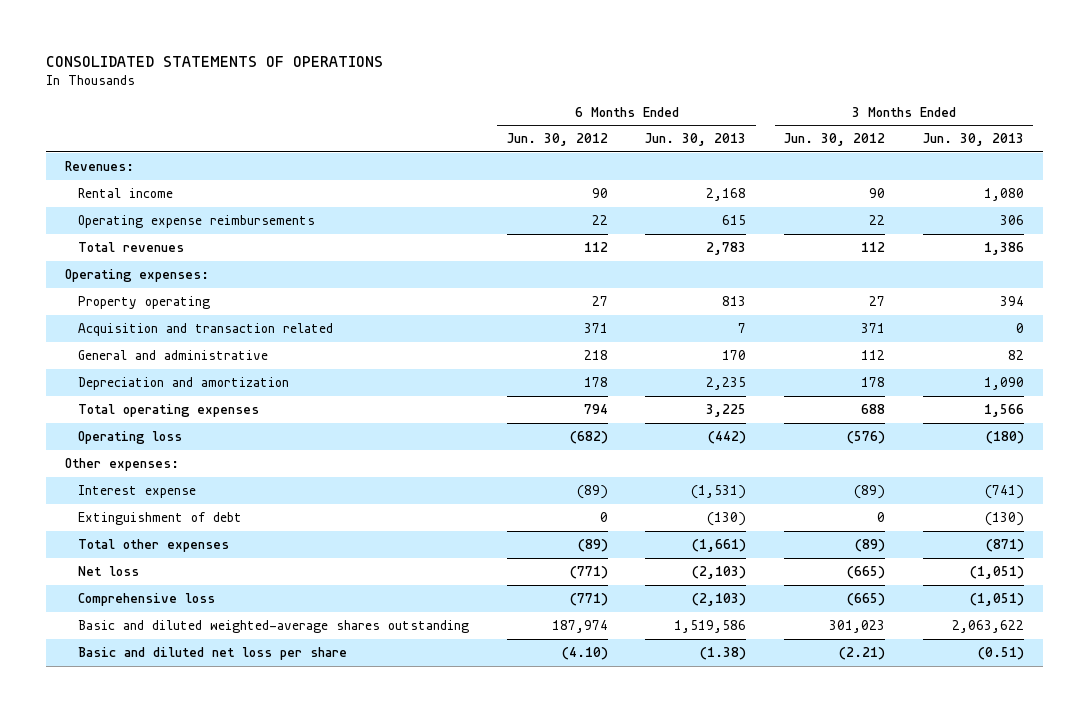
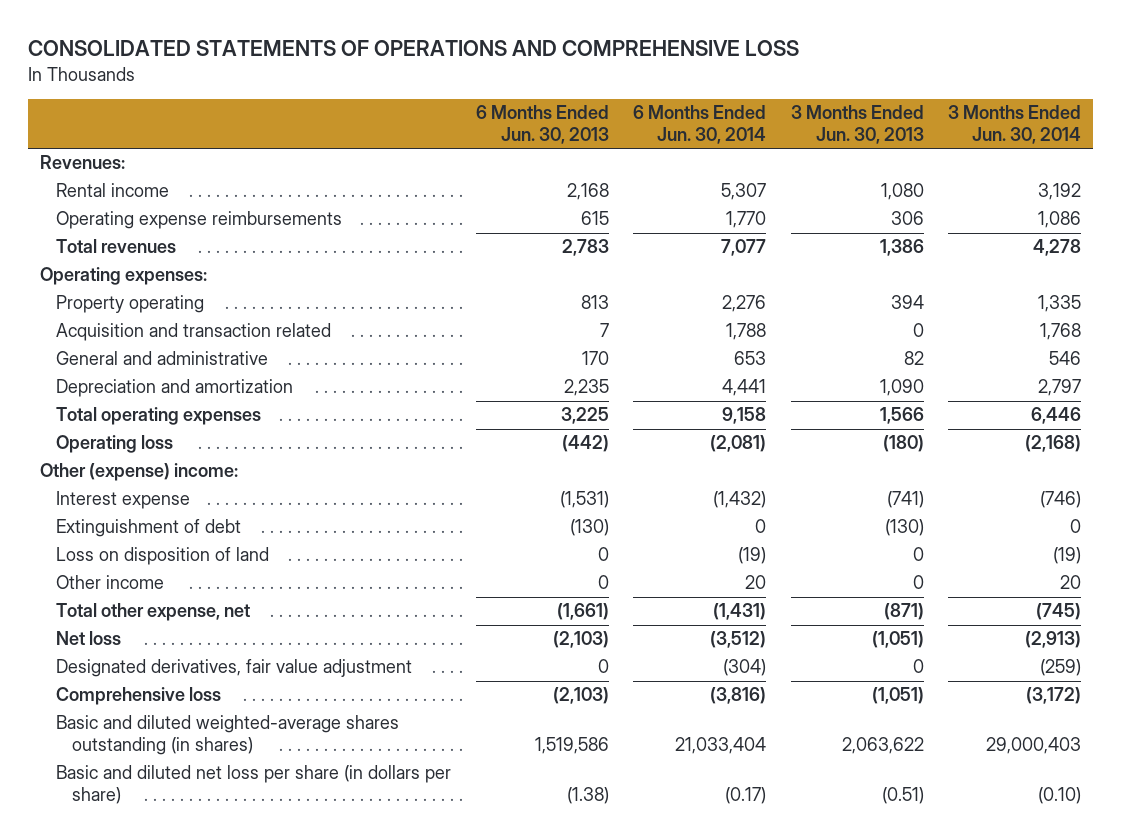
[46,56,384,68] CONSOLIDATED STATEMENTS OF OPERATIONS -> [27,40,799,57] CONSOLIDATED STATEMENTS OF OPERATIONS AND COMPREHENSIVE LOSS
[506,133,608,147] Jun. 30, 2012 -> none
[784,133,886,147] Jun. 30, 2012 -> none
none -> [633,105,767,145] 6 Months Ended Jun. 30, 2014
none -> [948,105,1082,145] 3 Months Ended Jun. 30, 2014
[64,457,179,471] Other expenses: -> none
none -> [39,463,238,482] Other (expense) income:
none -> [56,547,270,566] Loss on disposition of land
none -> [56,575,165,590] Other income
[78,538,230,552] Total other expenses -> [56,603,251,622] Total other expense, net
none -> [56,659,413,678] Designated derivatives, fair value adjustment
[78,619,470,633] Basic and diluted weighted-average shares outstanding -> [56,715,400,756] Basic and diluted weighted-average shares outstanding (in shares)
[78,646,348,660] Basic and diluted net loss per share -> [56,765,452,805] Basic and diluted net loss per share (in dollars per share)

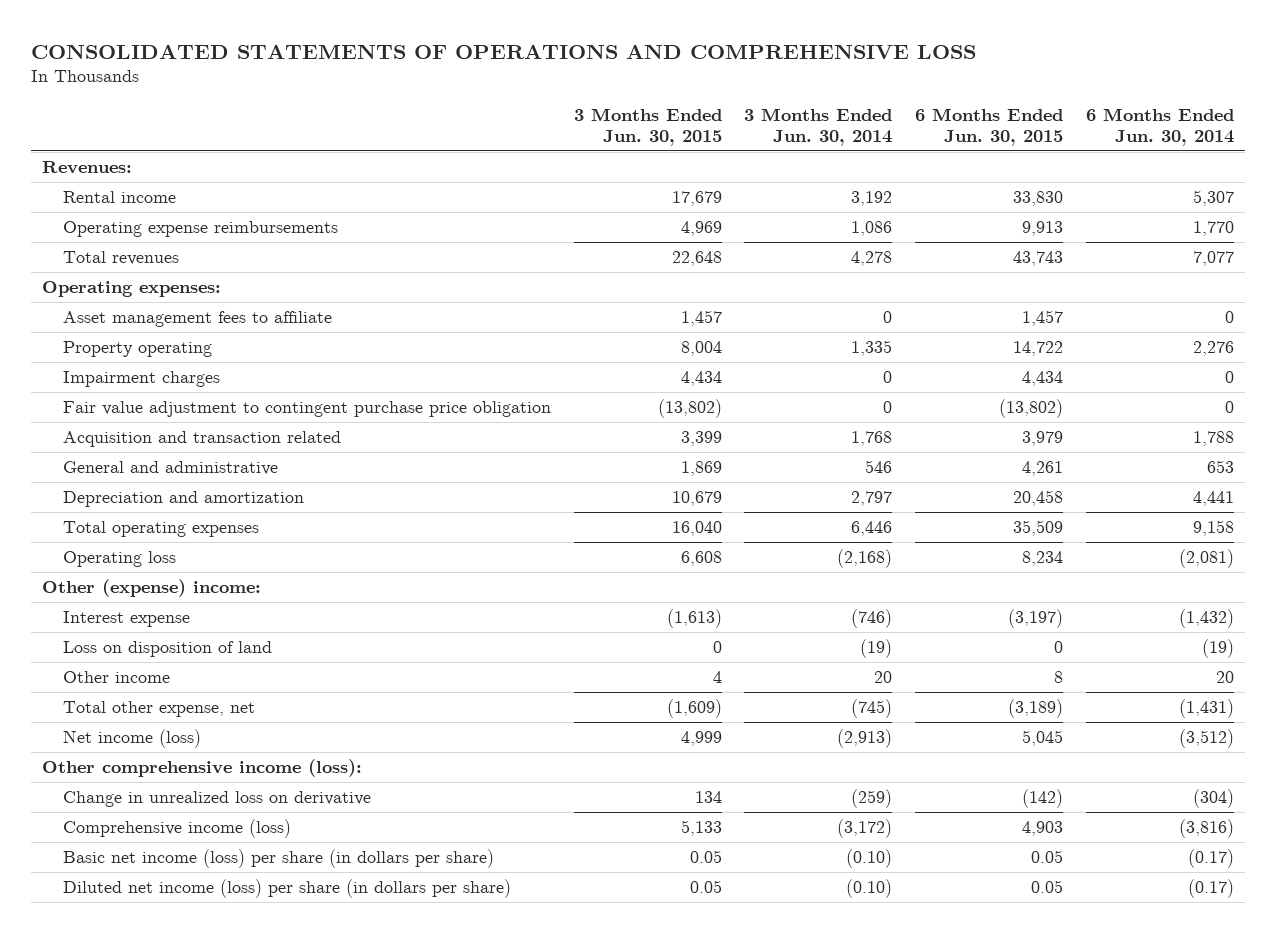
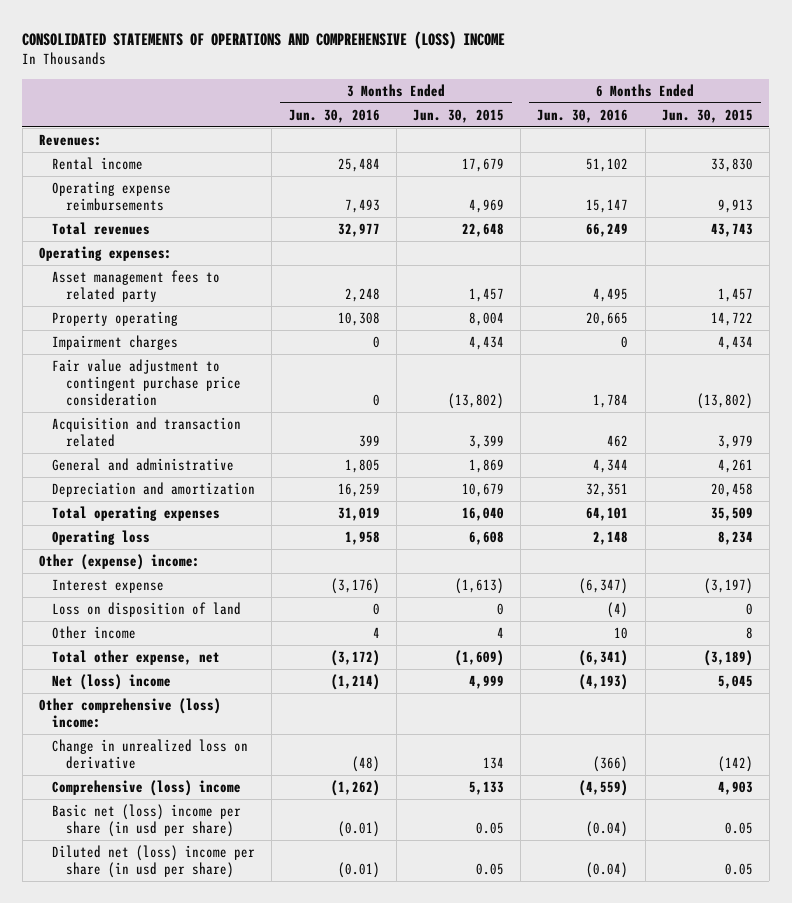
[31,43,977,59] CONSOLIDATED STATEMENTS OF OPERATIONS AND COMPREHENSIVE LOSS -> [22,30,506,49] CONSOLIDATED STATEMENTS OF OPERATIONS AND COMPREHENSIVE (LOSS) INCOME
[744,107,893,146] 3 Months Ended Jun. 30, 2014 -> none
[1085,107,1234,146] 6 Months Ended Jun. 30, 2014 -> none
none -> [288,108,380,123] Jun. 30, 2016
none -> [537,108,629,123] Jun. 30, 2016
[63,310,333,327] Asset management fees to affiliate -> [52,270,221,302] Asset management fees to related party
[63,400,552,417] Fair value adjustment to contingent purchase price obligation -> [52,359,241,406] Fair value adjustment to contingent purchase price consideration
[63,728,202,748] Net income (loss) -> [52,674,172,691] Net (loss) income
[42,758,363,777] Other comprehensive income (loss): -> [38,698,221,728] Other comprehensive (loss) income:
[63,818,292,838] Comprehensive income (loss) -> [52,780,242,797] Comprehensive (loss) income
[63,848,495,868] Basic net income (loss) per share (in dollars per share) -> [52,804,242,837] Basic net (loss) income per share (in usd per share)
[63,878,512,898] Diluted net income (loss) per share (in dollars per share) -> [52,845,256,878] Diluted net (loss) income per share (in usd per share)

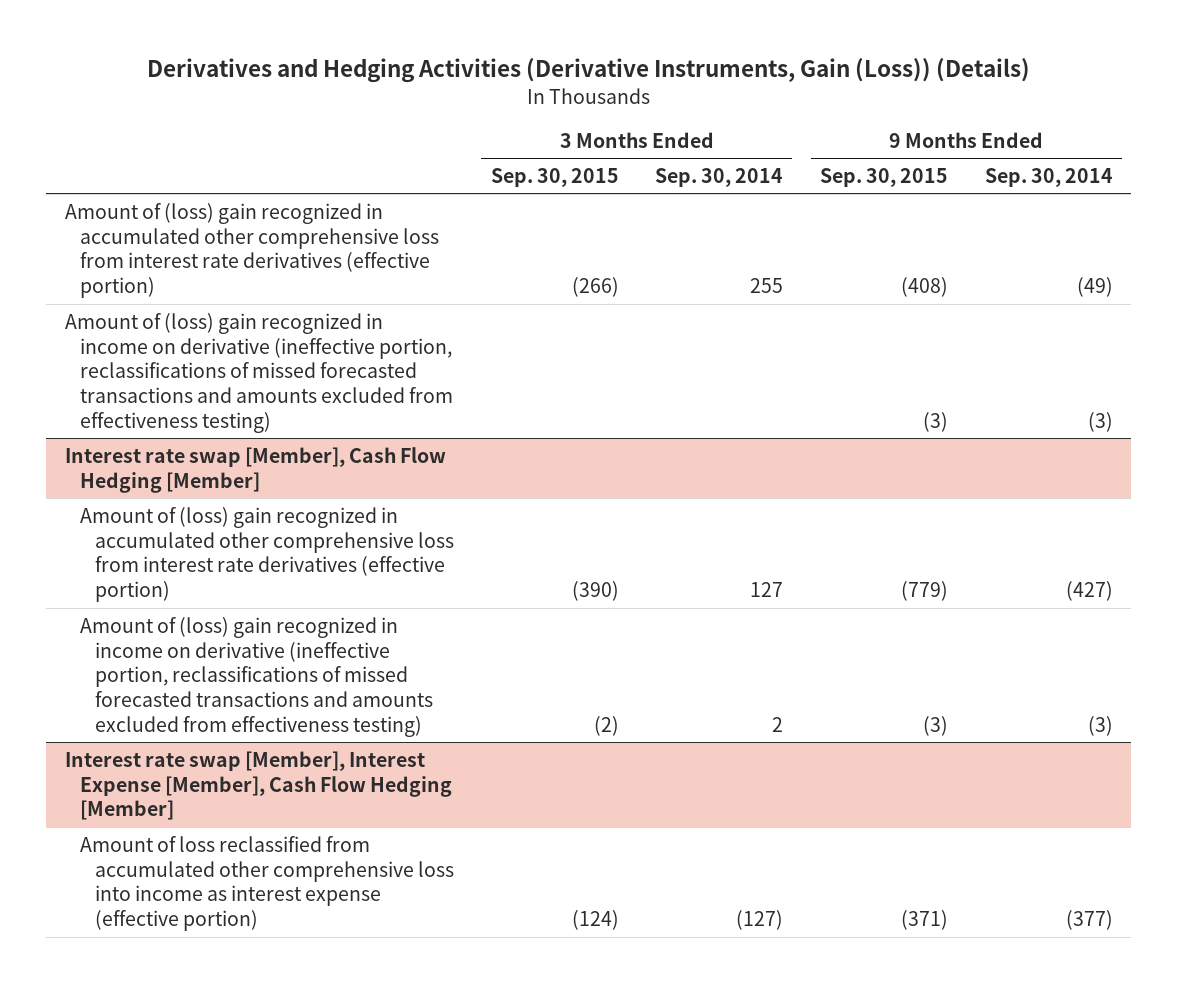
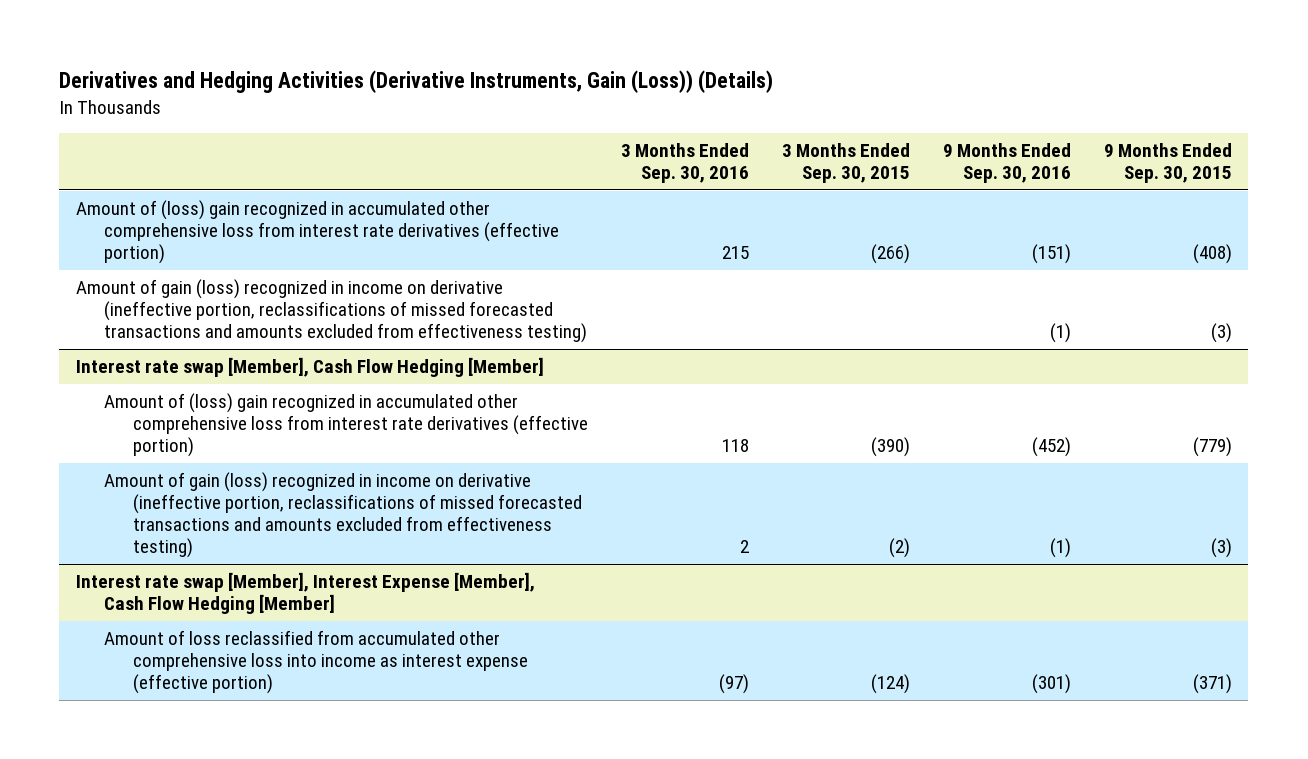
[655,167,784,187] Sep. 30, 2014 -> none
[984,167,1113,187] Sep. 30, 2014 -> none
none -> [620,142,749,183] 3 Months Ended Sep. 30, 2016
none -> [942,142,1071,183] 9 Months Ended Sep. 30, 2016
[64,312,453,434] Amount of (loss) gain recognized in income on derivative (ineffective portion, reclassifications of missed forecasted transactions and amounts excluded from effectiveness testing) -> [75,279,588,344] Amount of gain (loss) recognized in income on derivative (ineffective portion, reclassifications of missed forecasted transactions and amounts excluded from effectiveness testing)
[79,616,433,738] Amount of (loss) gain recognized in income on derivative (ineffective portion, reclassifications of missed forecasted transactions and amounts excluded from effectiveness testing) -> [104,472,582,559] Amount of gain (loss) recognized in income on derivative (ineffective portion, reclassifications of missed forecasted transactions and amounts excluded from effectiveness testing)

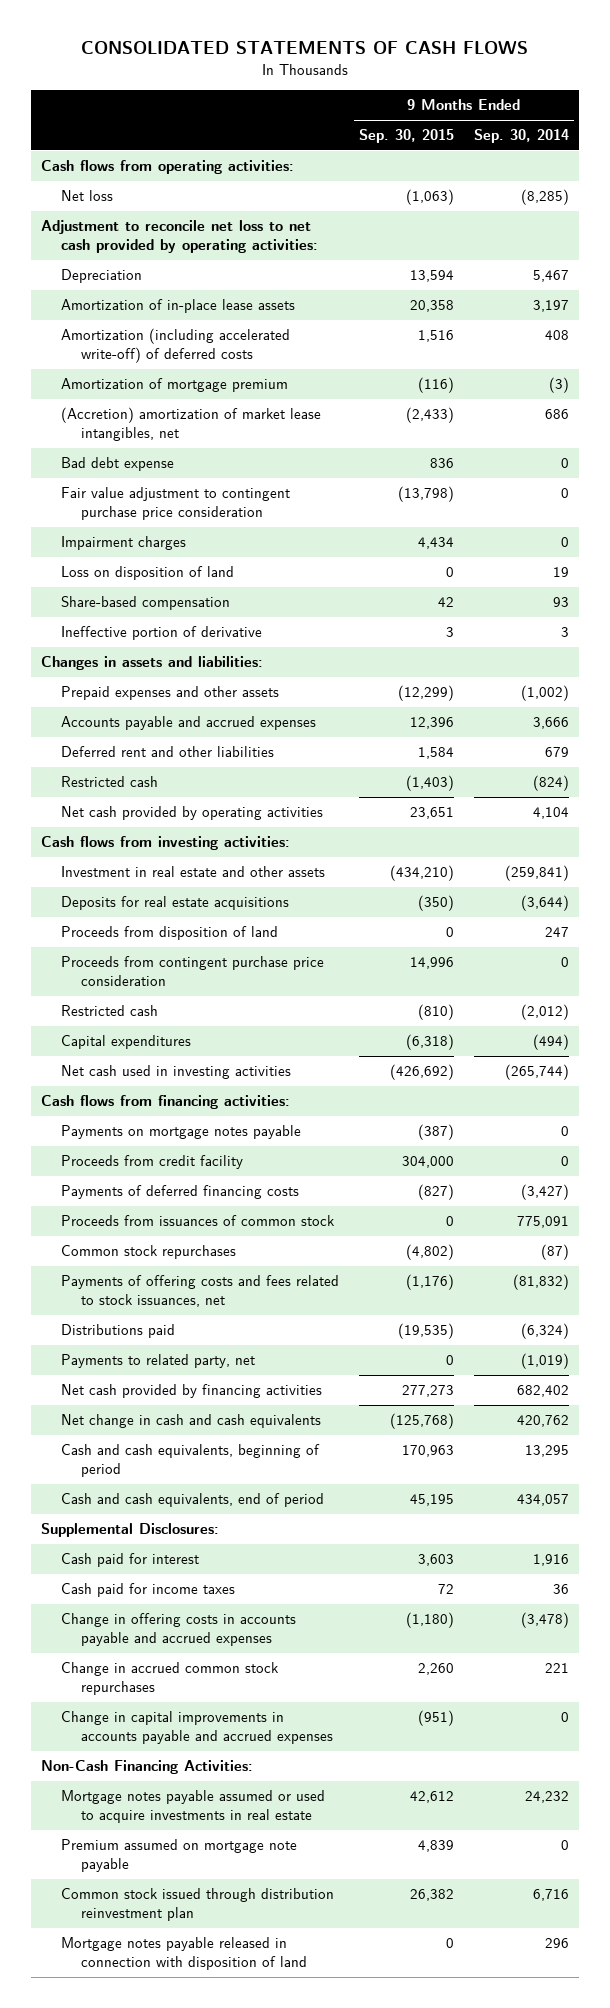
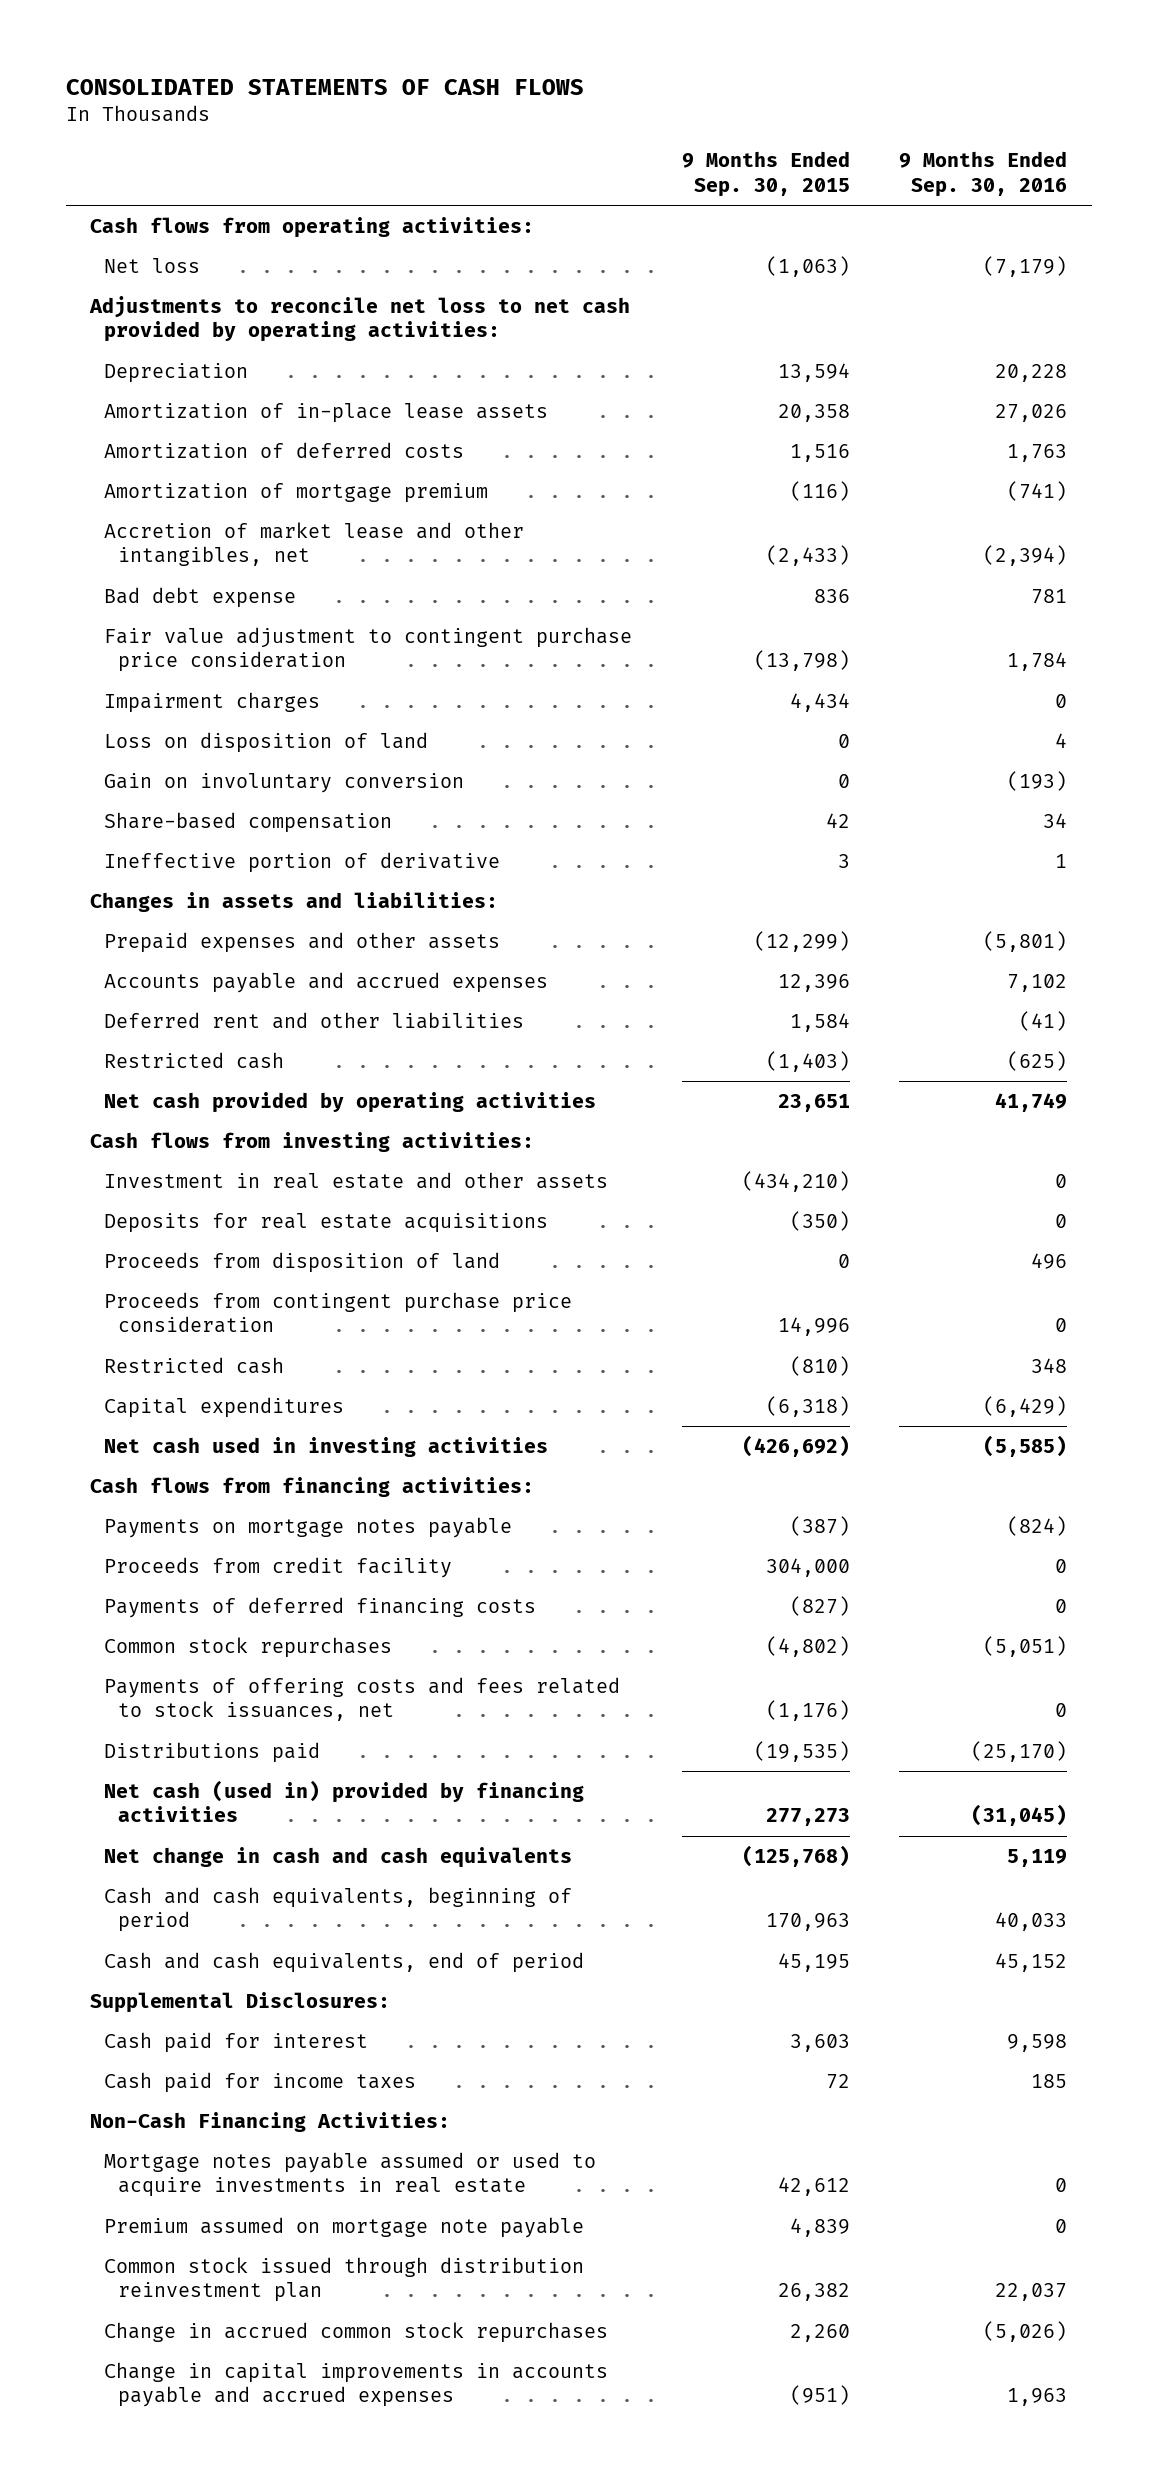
[473,129,569,144] Sep. 30, 2014 -> none
none -> [899,151,1068,198] 9 Months Ended Sep. 30, 2016
[40,220,319,253] Adjustment to reconcile net loss to net cash provided by operating activities: -> [89,295,631,343] Adjustments to reconcile net loss to net cash provided by operating activities:
[61,328,291,363] Amortization (including accelerated write-off) of deferred costs -> [104,441,465,459] Amortization of deferred costs
[61,407,322,441] (Accretion) amortization of market lease intangibles, net -> [104,521,525,567] Accretion of market lease and other intangibles, net
none -> [104,772,465,793] Gain on involuntary conversion
[61,1215,336,1227] Proceeds from issuances of common stock -> none
[61,1354,256,1369] Payments to related party, net -> none
[61,1384,323,1399] Net cash provided by financing activities -> [104,1779,585,1823] Net cash (used in) provided by financing activities
[61,1613,297,1646] Change in offering costs in accounts payable and accrued expenses -> none
[61,1937,308,1970] Mortgage notes payable released in connection with disposition of land -> none
[61,1662,280,1695] Change in accrued common stock repurchases -> [104,2321,609,2343] Change in accrued common stock repurchases
[61,1711,334,1744] Change in capital improvements in accounts payable and accrued expenses -> [104,2361,609,2408] Change in capital improvements in accounts payable and accrued expenses

